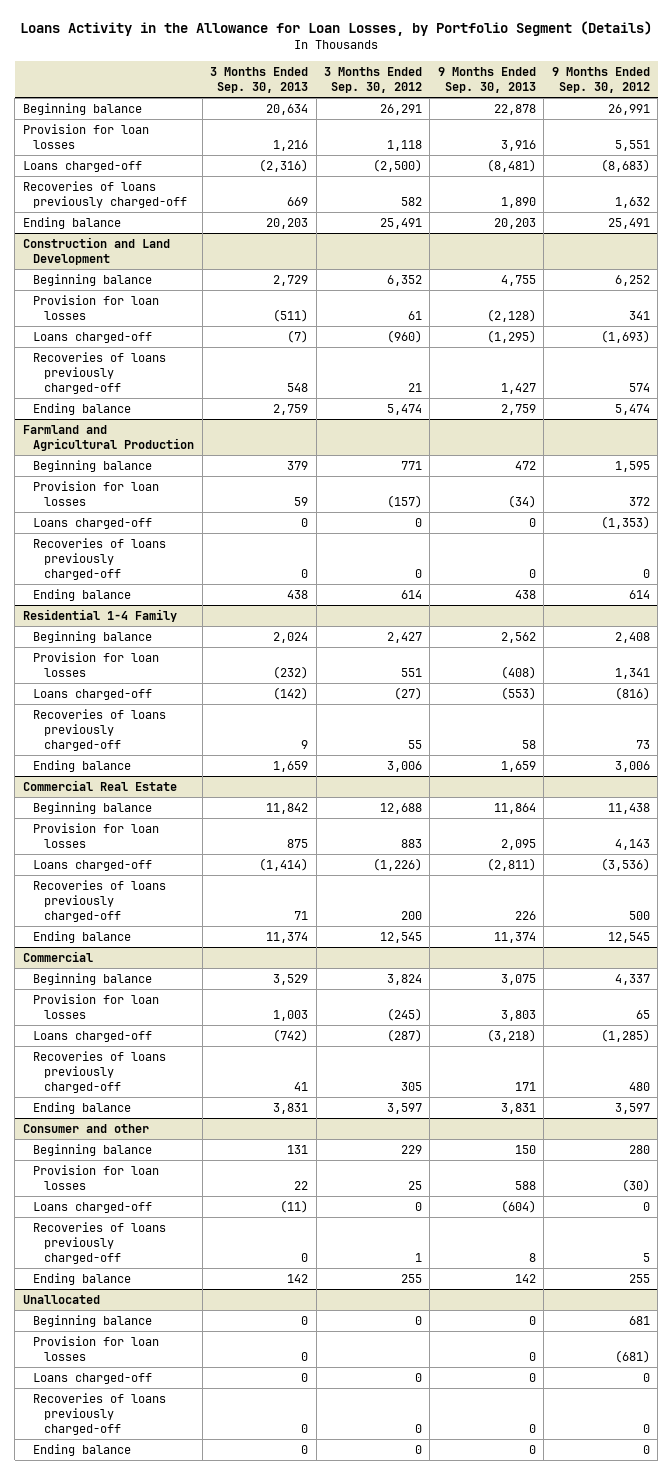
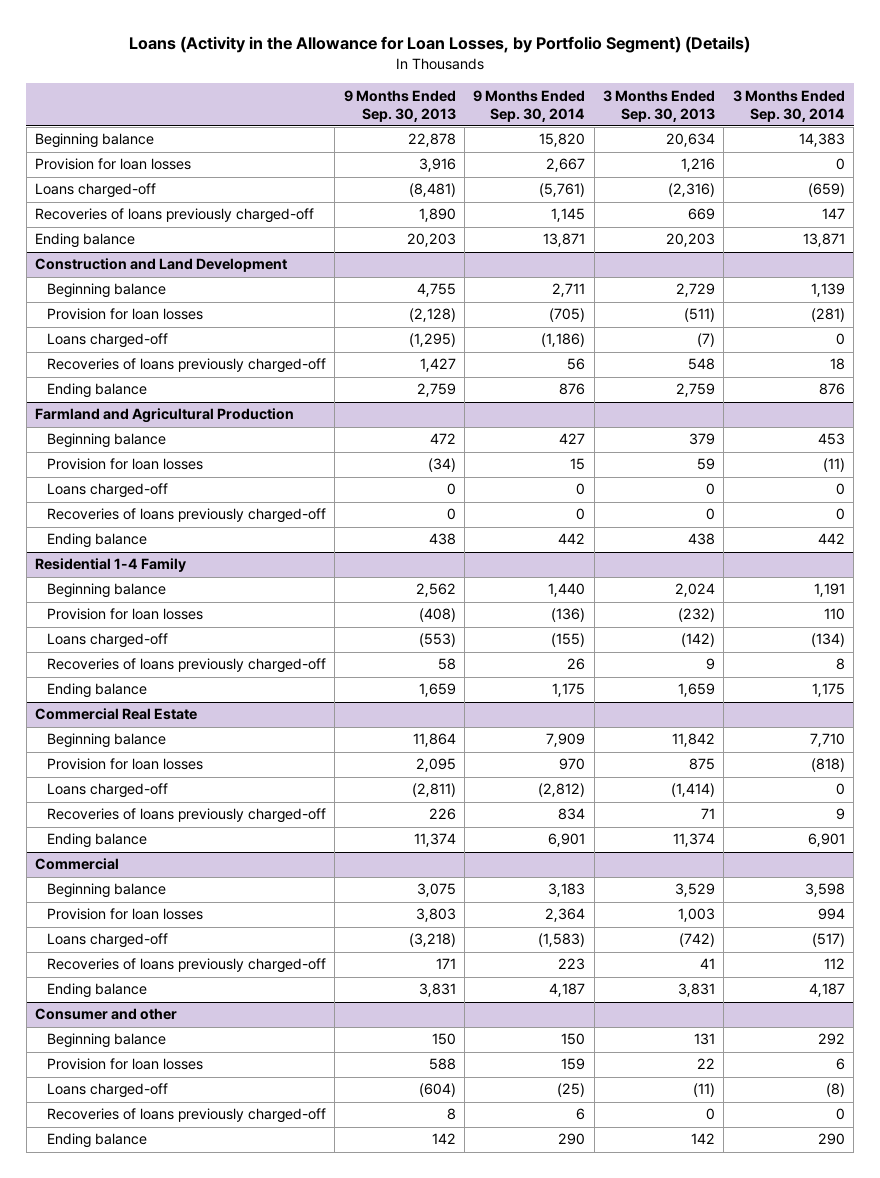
[20,21,653,37] Loans Activity in the Allowance for Loan Losses, by Portfolio Segment (Details) -> [129,35,751,53] Loans (Activity in the Allowance for Loan Losses, by Portfolio Segment) (Details)
[324,66,423,94] 3 Months Ended Sep. 30, 2012 -> none
[551,66,650,94] 9 Months Ended Sep. 30, 2012 -> none
none -> [473,89,586,122] 9 Months Ended Sep. 30, 2014
none -> [732,89,845,122] 3 Months Ended Sep. 30, 2014
[22,1294,100,1304] Unallocated -> none
[33,1314,153,1327] Beginning balance -> none
[33,1335,160,1361] Provision for loan losses -> none
[33,1372,153,1384] Loans charged-off -> none
[33,1392,167,1436] Recoveries of loans previously charged-off -> none
[33,1443,132,1456] Ending balance -> none

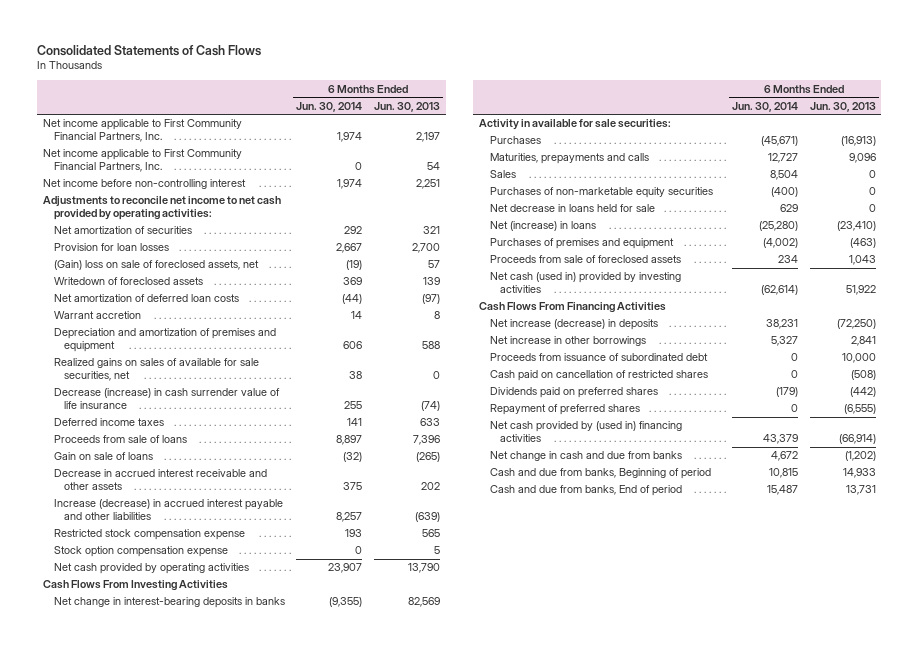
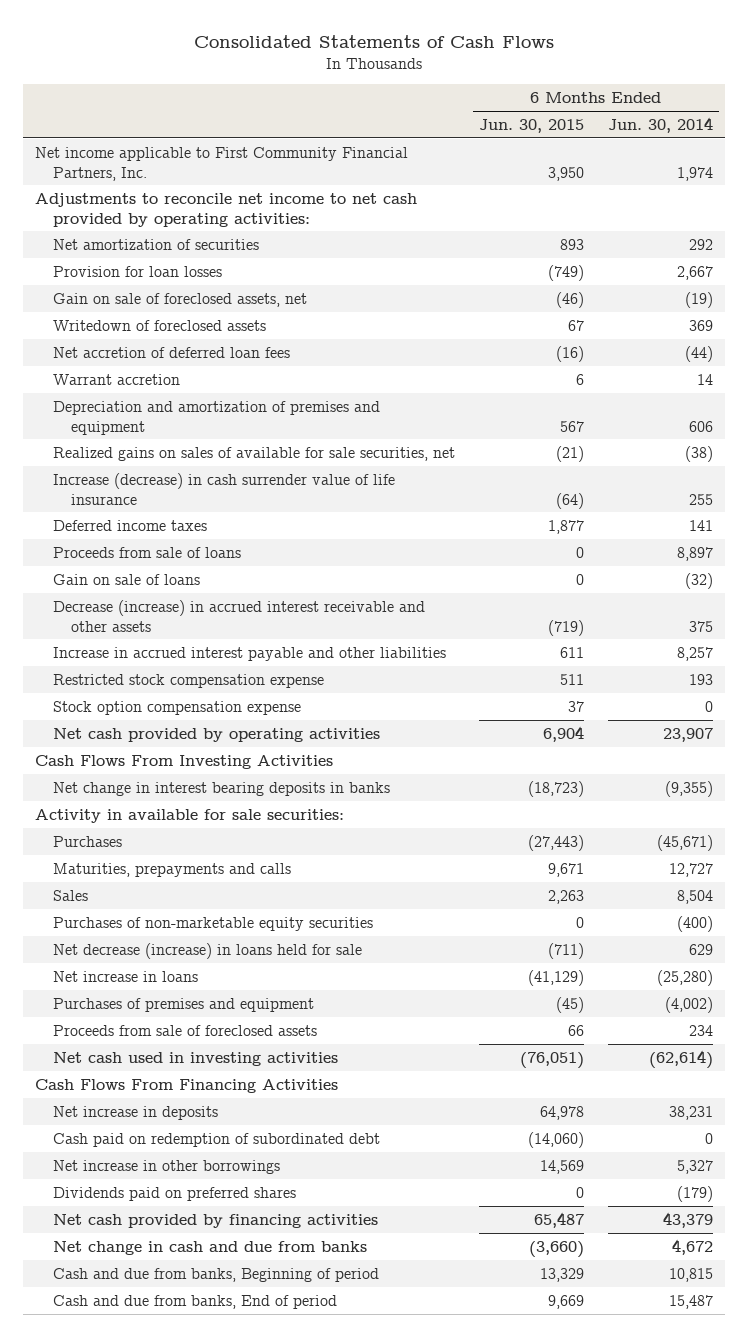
[373,101,440,112] Jun. 30, 2013 -> none
none -> [479,118,585,133] Jun. 30, 2015
[43,149,243,173] Net income applicable to First Community Financial Partners, Inc. -> none
[43,179,247,190] Net income before non-controlling interest -> none
[53,260,259,271] (Gain) loss on sale of foreclosed assets, net -> [53,292,308,307] Gain on sale of foreclosed assets, net
[53,294,239,303] Net amortization of deferred loan costs -> [53,346,291,358] Net accretion of deferred loan fees
[349,371,363,380] 38 -> [685,445,714,462] (38)
[53,388,280,410] Decrease (increase) in cash surrender value of life insurance -> [53,472,396,505] Increase (decrease) in cash surrender value of life insurance
[53,469,267,491] Decrease in accrued interest receivable and other assets -> [53,599,426,632] Decrease (increase) in accrued interest receivable and other assets
[53,499,283,521] Increase (decrease) in accrued interest payable and other liabilities -> [53,646,447,661] Increase in accrued interest payable and other liabilities
[53,597,285,609] Net change in interest-bearing deposits in banks -> [53,781,391,796] Net change in interest bearing deposits in banks
[489,204,655,213] Net decrease in loans held for sale -> [53,942,363,959] Net decrease (increase) in loans held for sale
[489,221,596,232] Net (increase) in loans -> [53,970,199,982] Net increase in loans
[489,272,681,294] Net cash (used in) provided by investing activities -> [53,1051,339,1066] Net cash used in investing activities
[489,319,658,331] Net increase (decrease) in deposits -> [53,1105,219,1120] Net increase in deposits
none -> [53,1132,381,1147] Cash paid on redemption of subordinated debt
[489,353,708,362] Proceeds from issuance of subordinated debt -> none
[489,370,708,382] Cash paid on cancellation of restricted shares -> none
[489,404,640,416] Repayment of preferred shares -> none
[489,421,682,443] Net cash provided by (used in) financing activities -> [53,1213,379,1228] Net cash provided by financing activities

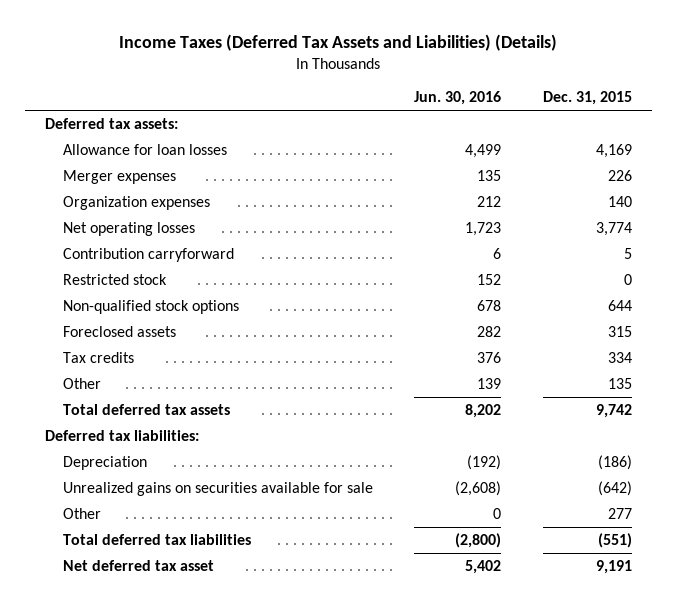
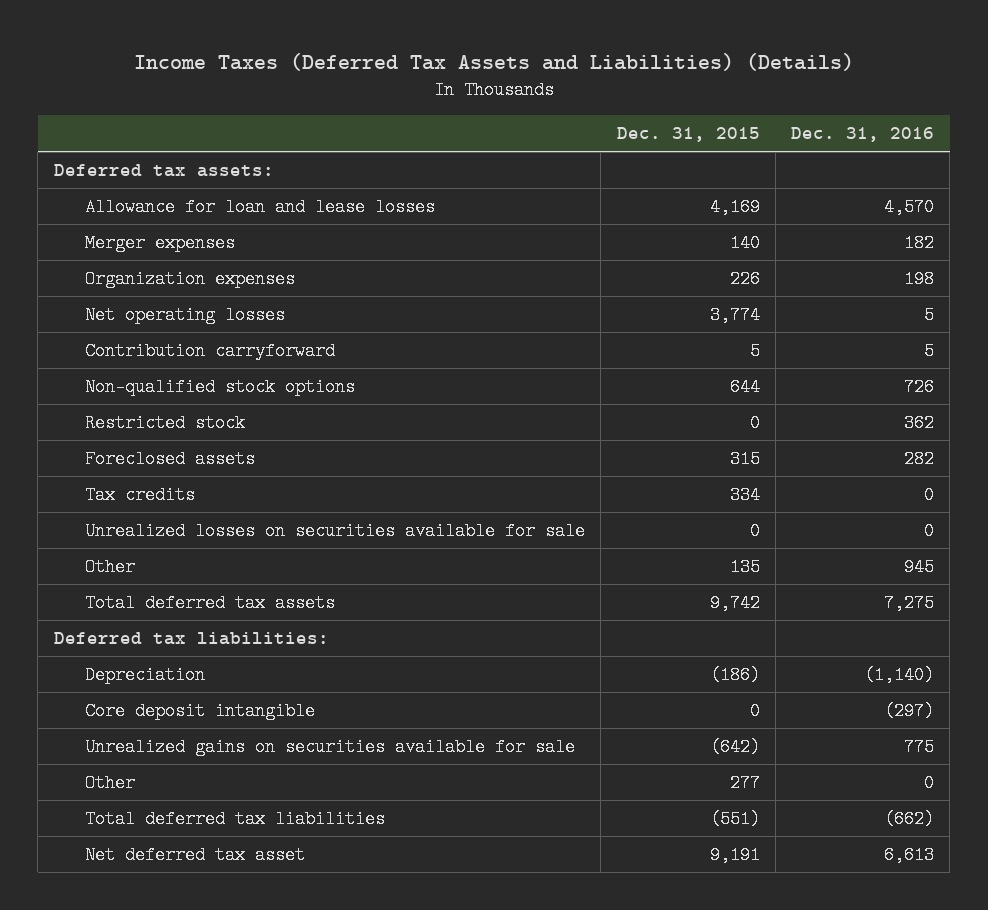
[414,91,502,106] Jun. 30, 2016 -> none
none -> [791,127,935,143] Dec. 31, 2016
[62,144,227,156] Allowance for loan losses -> [85,198,436,217] Allowance for loan and lease losses
[607,170,632,182] 226 -> [729,234,760,253] 140
[607,196,632,208] 140 -> [729,270,760,289] 226
[62,274,167,286] Restricted stock -> [85,414,246,433] Restricted stock
none -> [85,522,586,541] Unrealized losses on securities available for sale
none -> [85,702,316,721] Core deposit intangible

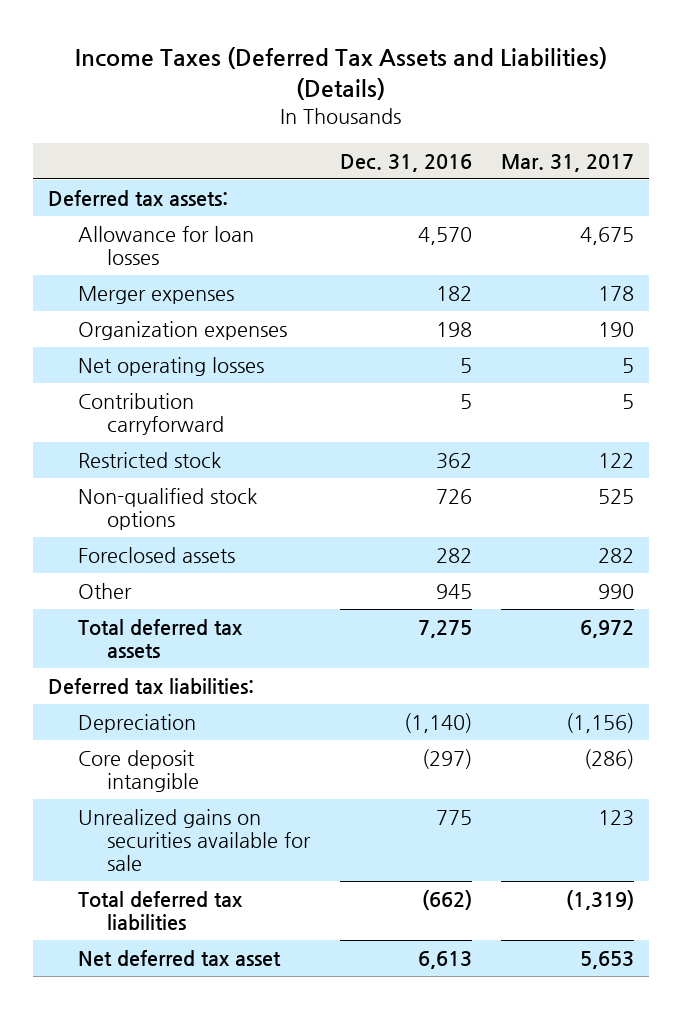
[616,127,760,143] Dec. 31, 2015 -> none
none -> [501,153,635,172] Mar. 31, 2017
[85,198,436,217] Allowance for loan and lease losses -> [77,225,254,266] Allowance for loan losses
[85,378,356,397] Non-qualified stock options -> [77,487,257,531] Non-qualified stock options
[85,486,196,505] Tax credits -> none
[85,522,586,541] Unrealized losses on securities available for sale -> none
[85,774,136,793] Other -> none

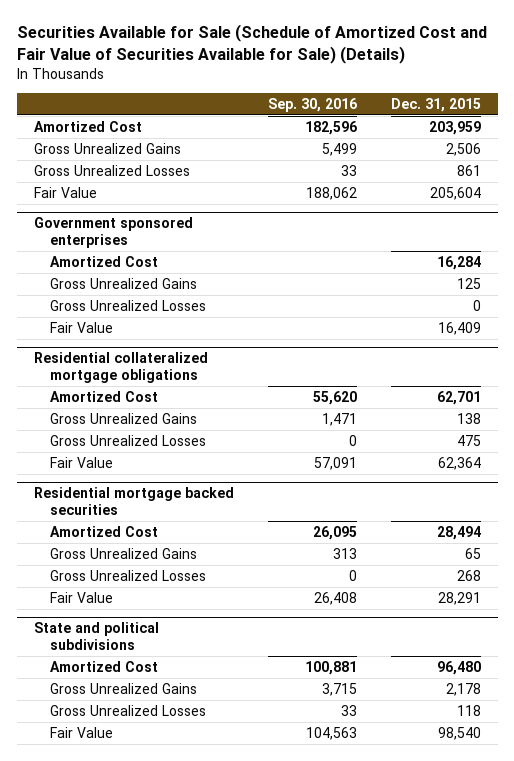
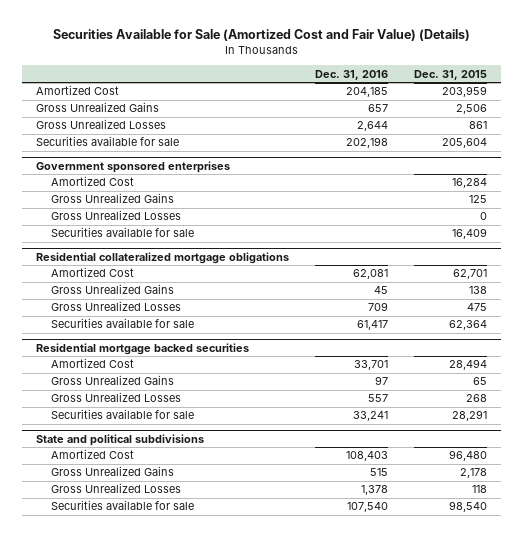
[16,24,487,65] Securities Available for Sale (Schedule of Amortized Cost and Fair Value of Securities Available for Sale) (Details) -> [52,29,470,42] Securities Available for Sale (Amortized Cost and Fair Value) (Details)
[267,97,357,112] Sep. 30, 2016 -> none
none -> [315,69,389,80] Dec. 31, 2016
[33,186,97,198] Fair Value -> [35,136,179,147] Securities available for sale
[49,321,113,333] Fair Value -> [50,227,194,238] Securities available for sale
[49,456,113,468] Fair Value -> [50,318,194,329] Securities available for sale
[49,591,113,603] Fair Value -> [50,409,194,420] Securities available for sale
[49,726,113,738] Fair Value -> [50,500,194,511] Securities available for sale

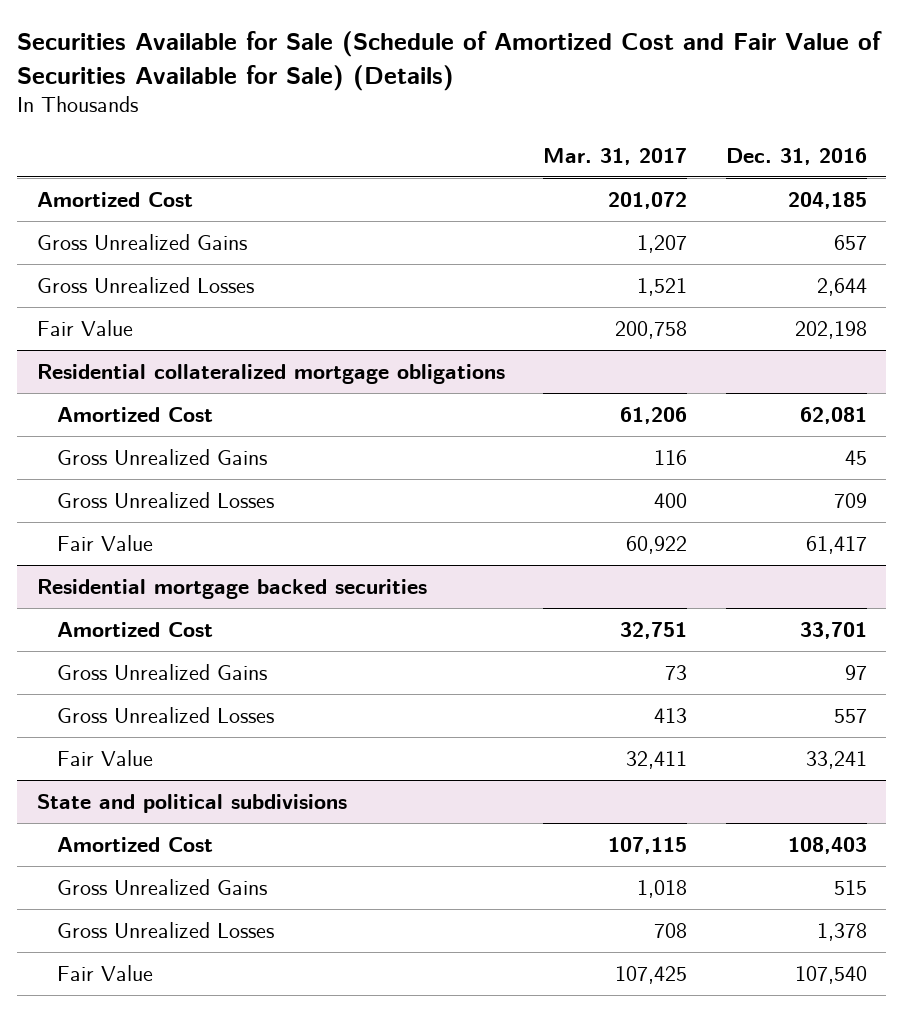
[52,29,470,42] Securities Available for Sale (Amortized Cost and Fair Value) (Details) -> [17,31,883,91] Securities Available for Sale (Schedule of Amortized Cost and Fair Value of Securities Available for Sale) (Details)
[414,69,488,80] Dec. 31, 2015 -> none
none -> [543,147,688,165] Mar. 31, 2017
[35,160,230,173] Government sponsored enterprises -> none
[50,176,134,187] Amortized Cost -> none
[50,193,174,204] Gross Unrealized Gains -> none
[50,210,181,221] Gross Unrealized Losses -> none
[50,227,194,238] Securities available for sale -> none
[35,136,179,147] Securities available for sale -> [36,320,133,337] Fair Value
[50,318,194,329] Securities available for sale -> [56,535,153,552] Fair Value
[50,409,194,420] Securities available for sale -> [56,750,153,767] Fair Value
[50,500,194,511] Securities available for sale -> [56,965,153,982] Fair Value

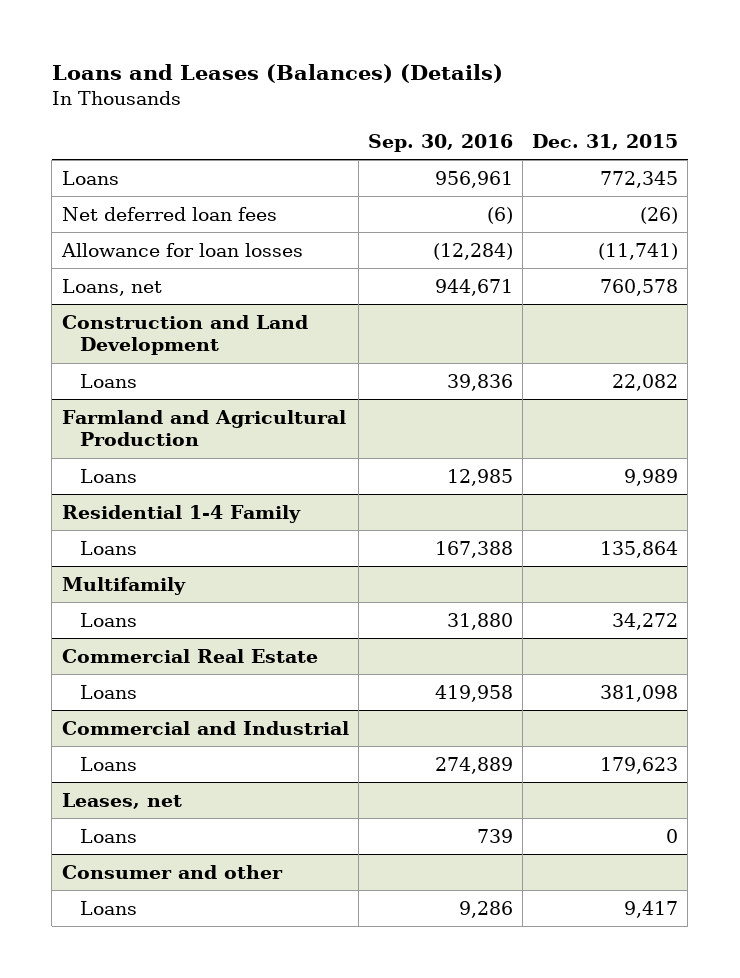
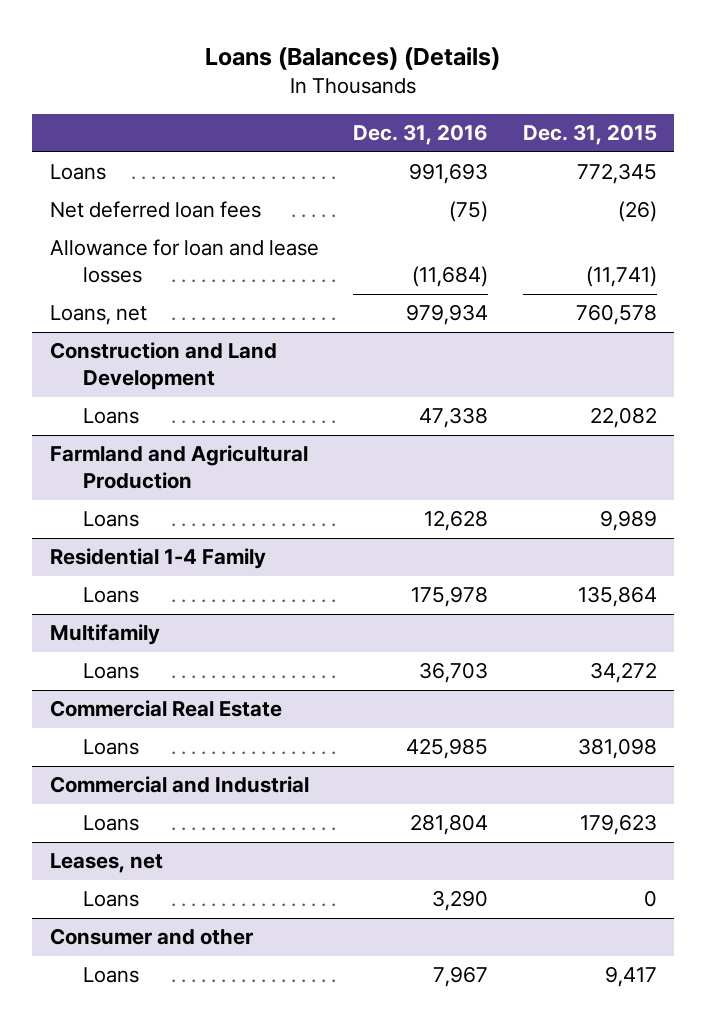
[51,64,503,84] Loans and Leases (Balances) (Details) -> [205,46,501,70] Loans (Balances) (Details)
[367,134,513,153] Sep. 30, 2016 -> none
none -> [353,124,489,146] Dec. 31, 2016
[60,242,303,257] Allowance for loan losses -> [49,239,319,284] Allowance for loan and lease losses

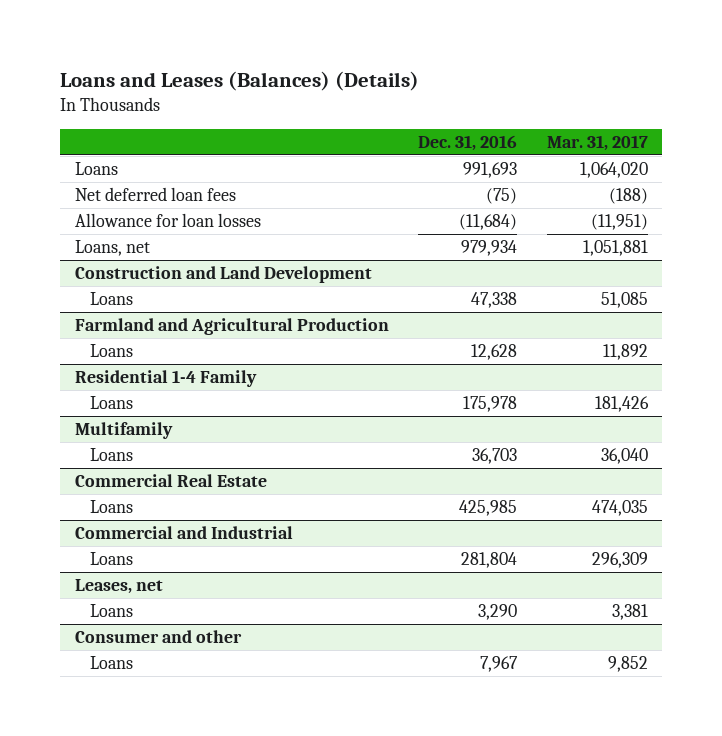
[205,46,501,70] Loans (Balances) (Details) -> [59,71,419,92] Loans and Leases (Balances) (Details)
[523,124,658,146] Dec. 31, 2015 -> none
none -> [546,135,648,152] Mar. 31, 2017
[49,239,319,284] Allowance for loan and lease losses -> [74,212,261,227] Allowance for loan losses

